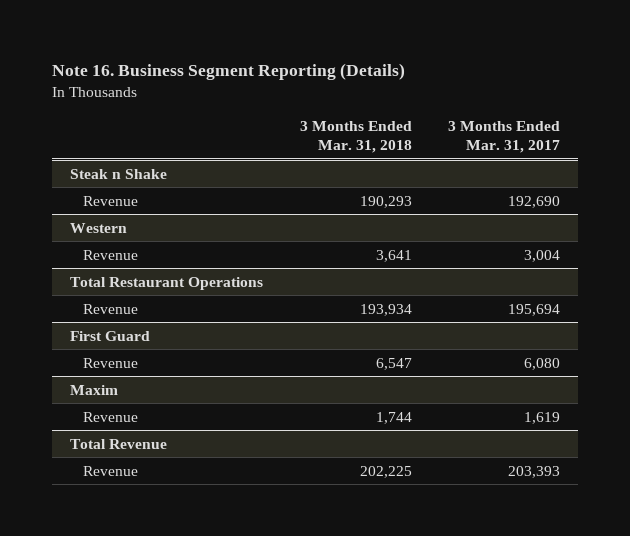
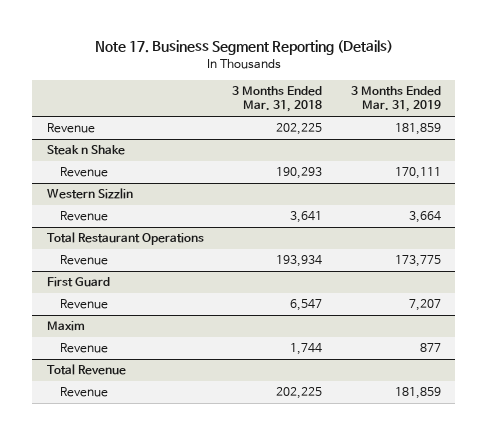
[52,63,406,81] Note 16. Business Segment Reporting (Details) -> [94,40,393,56] Note 17. Business Segment Reporting (Details)
[448,120,561,153] 3 Months Ended Mar. 31, 2017 -> none
none -> [350,86,441,113] 3 Months Ended Mar. 31, 2019
none -> [46,123,95,134] Revenue
[70,222,128,233] Western -> [46,188,133,200] Western Sizzlin

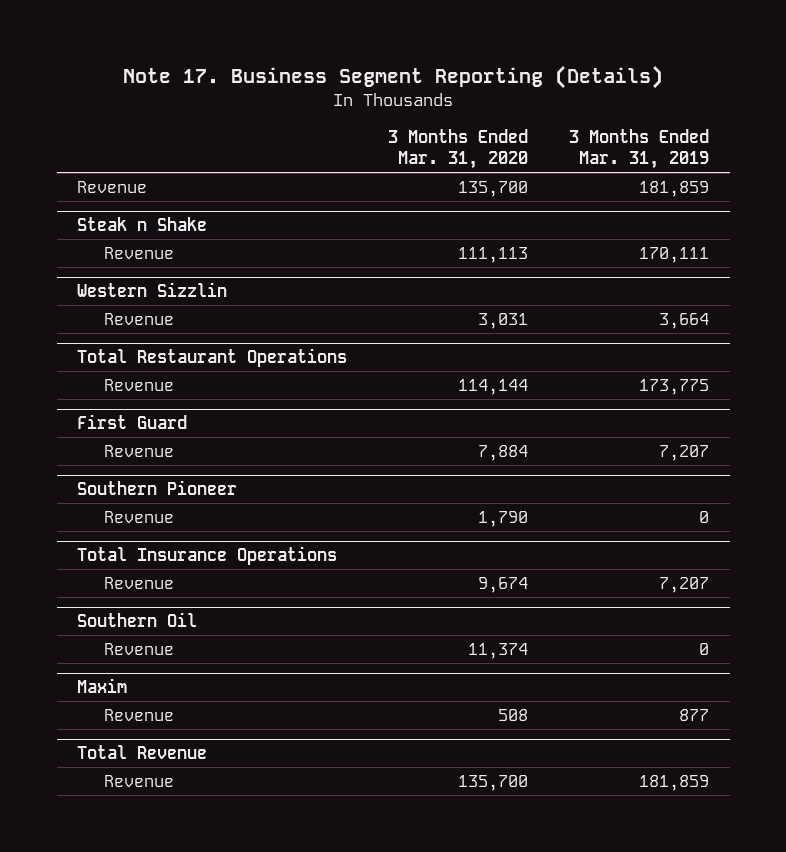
[232,86,323,113] 3 Months Ended Mar. 31, 2018 -> none
none -> [388,129,529,170] 3 Months Ended Mar. 31, 2020
none -> [77,480,238,496] Southern Pioneer
none -> [104,510,175,523] Revenue
none -> [77,546,338,566] Total Insurance Operations
none -> [104,576,175,589] Revenue
none -> [77,612,198,628] Southern Oil
none -> [104,642,175,655] Revenue

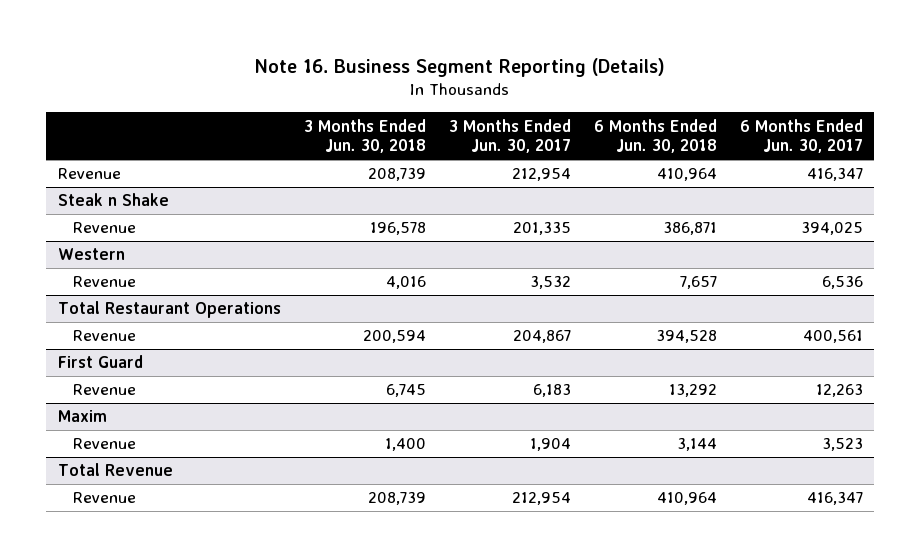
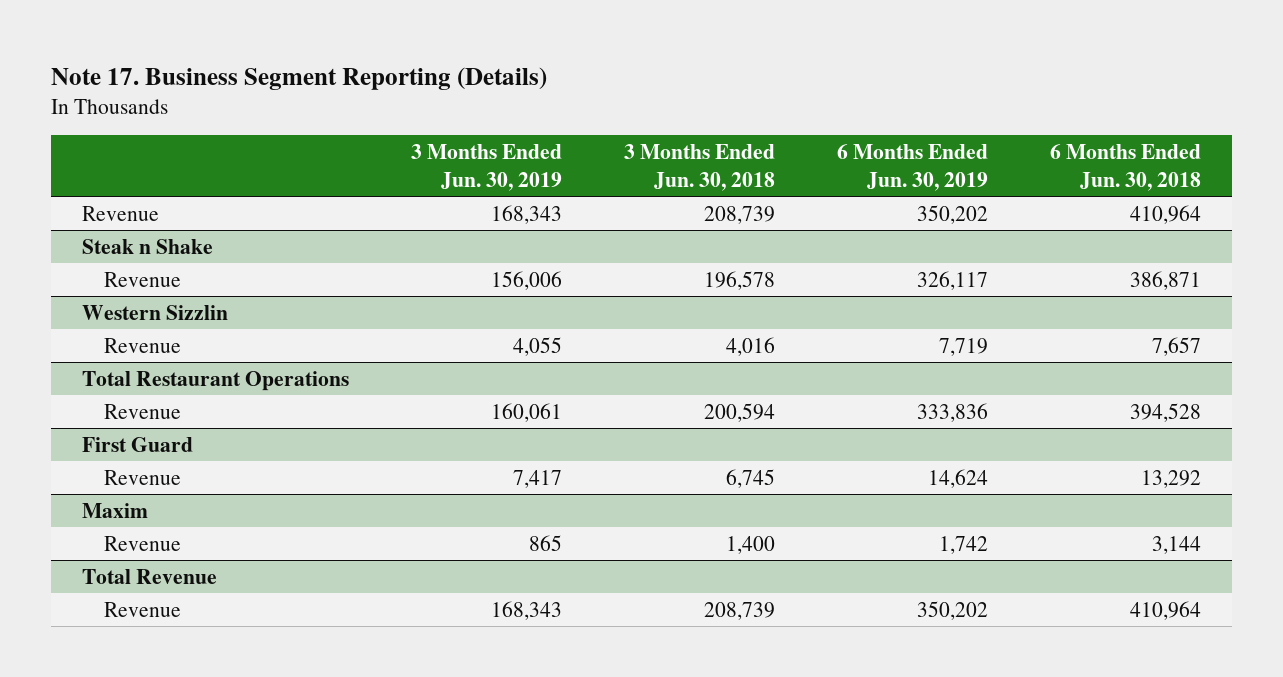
[254,57,666,77] Note 16. Business Segment Reporting (Details) -> [51,66,548,90] Note 17. Business Segment Reporting (Details)
[448,118,571,154] 3 Months Ended Jun. 30, 2017 -> none
[739,118,863,154] 6 Months Ended Jun. 30, 2017 -> none
none -> [411,144,563,191] 3 Months Ended Jun. 30, 2019
none -> [836,144,988,191] 6 Months Ended Jun. 30, 2019
[57,248,125,261] Western -> [82,304,229,320] Western Sizzlin

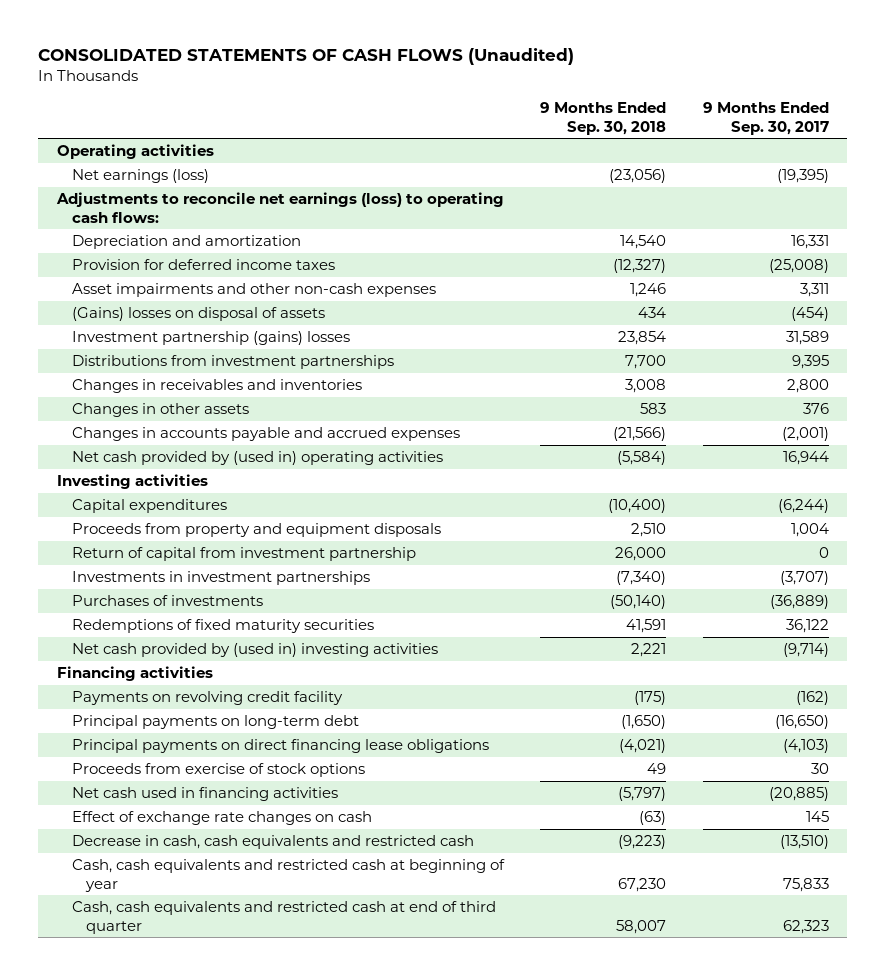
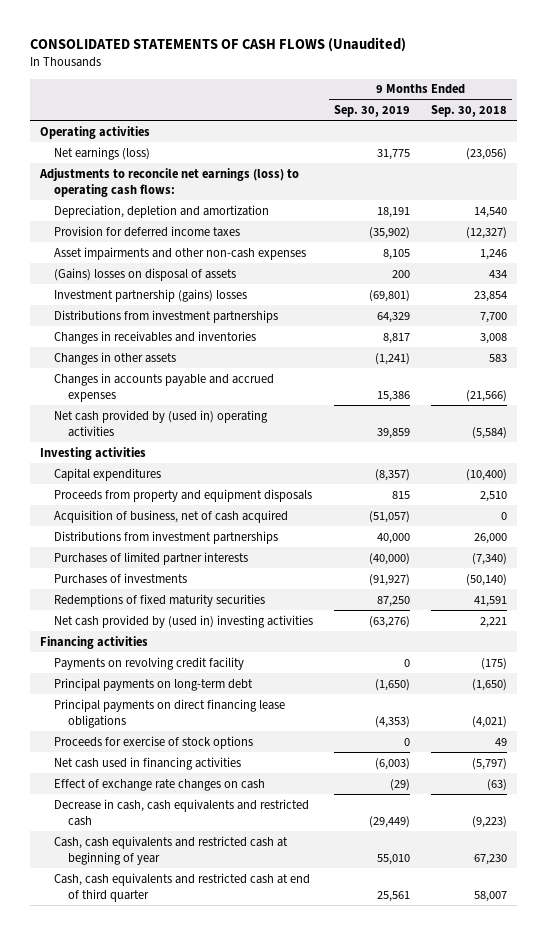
[702,102,829,135] 9 Months Ended Sep. 30, 2017 -> none
none -> [334,105,411,118] Sep. 30, 2019
[71,235,301,250] Depreciation and amortization -> [54,204,270,218] Depreciation, depletion and amortization
[71,547,416,562] Return of capital from investment partnership -> none
none -> [54,509,289,523] Acquisition of business, net of cash acquired
none -> [54,530,279,544] Distributions from investment partnerships
[71,571,370,586] Investments in investment partnerships -> [54,551,249,565] Purchases of limited partner interests
[71,763,365,778] Proceeds from exercise of stock options -> [54,735,254,749] Proceeds for exercise of stock options

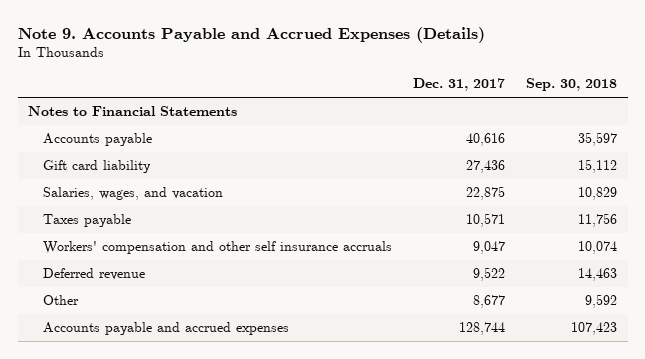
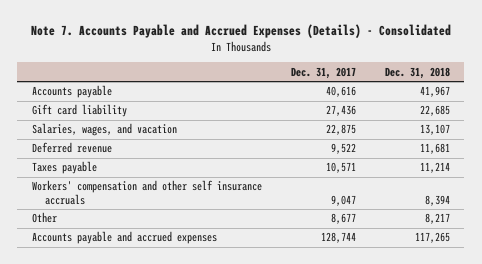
[17,26,485,43] Note 9. Accounts Payable and Accrued Expenses (Details) -> [30,24,451,39] Note 7. Accounts Payable and Accrued Expenses (Details) - Consolidated
[526,78,618,92] Sep. 30, 2018 -> none
none -> [384,66,450,79] Dec. 31, 2018
[28,105,238,116] Notes to Financial Statements -> none
[43,267,146,280] Deferred revenue -> [31,142,112,154] Deferred revenue

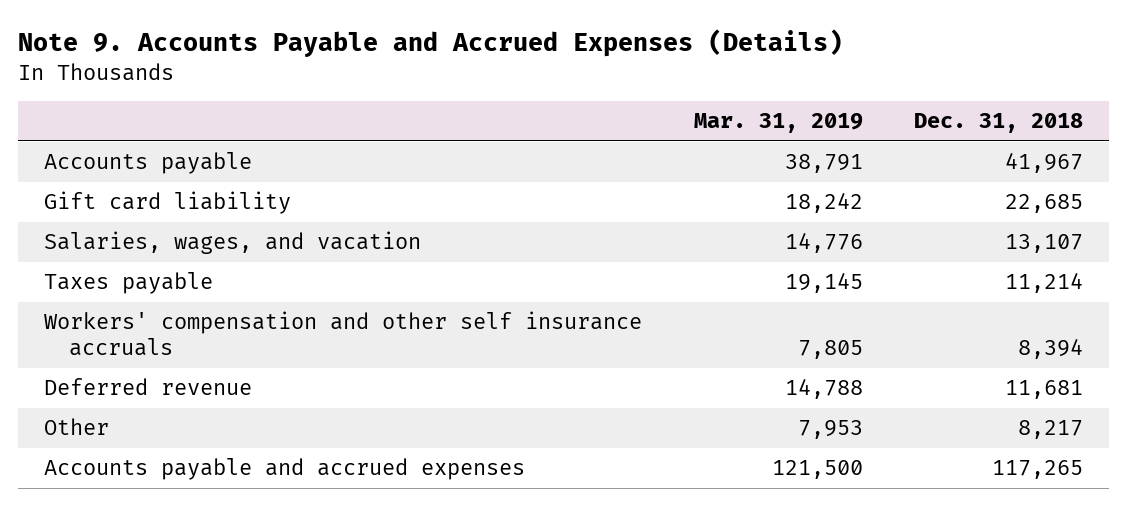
[30,24,451,39] Note 7. Accounts Payable and Accrued Expenses (Details) - Consolidated -> [18,29,844,58] Note 9. Accounts Payable and Accrued Expenses (Details)
[290,66,356,79] Dec. 31, 2017 -> none
none -> [693,113,863,134] Mar. 31, 2019
[31,142,112,154] Deferred revenue -> [43,378,252,396] Deferred revenue

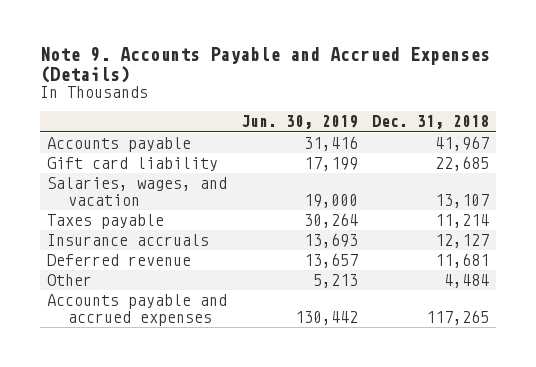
[693,113,863,134] Mar. 31, 2019 -> none
none -> [240,115,358,130] Jun. 30, 2019
[43,311,642,357] Workers' compensation and other self insurance accruals -> [47,234,210,247] Insurance accruals
[1018,339,1084,360] 8,394 -> [434,234,489,249] 12,127
[1018,420,1084,440] 8,217 -> [443,274,489,289] 4,484

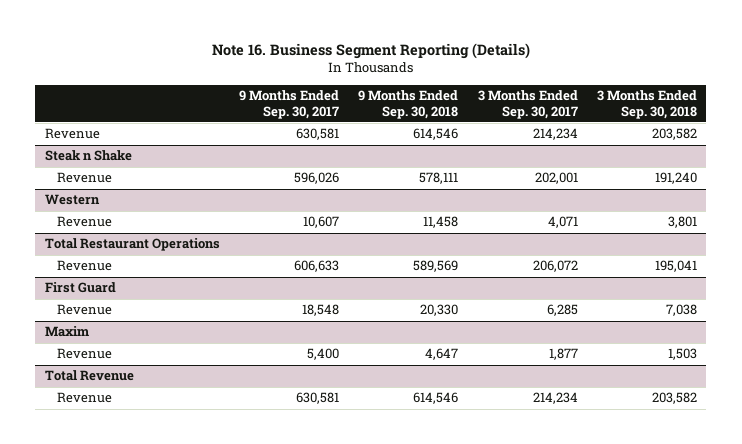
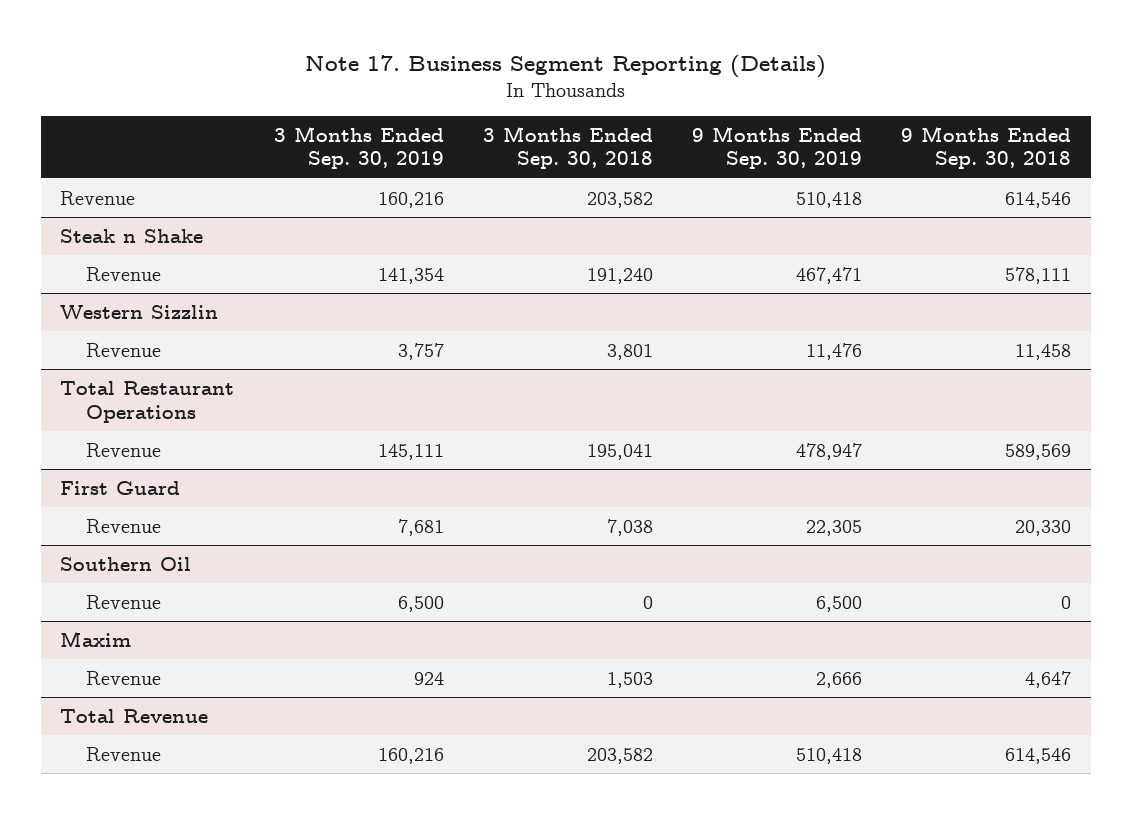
[211,42,530,59] Note 16. Business Segment Reporting (Details) -> [304,54,826,78] Note 17. Business Segment Reporting (Details)
[239,90,340,119] 9 Months Ended Sep. 30, 2017 -> none
[477,90,578,119] 3 Months Ended Sep. 30, 2017 -> none
none -> [273,125,444,170] 3 Months Ended Sep. 30, 2019
none -> [691,125,862,170] 9 Months Ended Sep. 30, 2019
[44,194,100,206] Western -> [60,304,219,319] Western Sizzlin
none -> [60,556,192,571] Southern Oil
none -> [85,594,161,609] Revenue

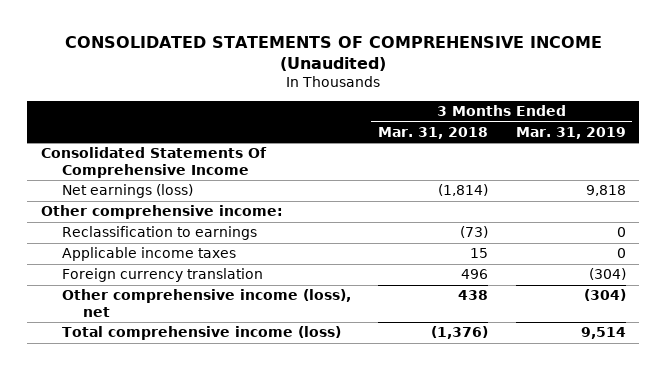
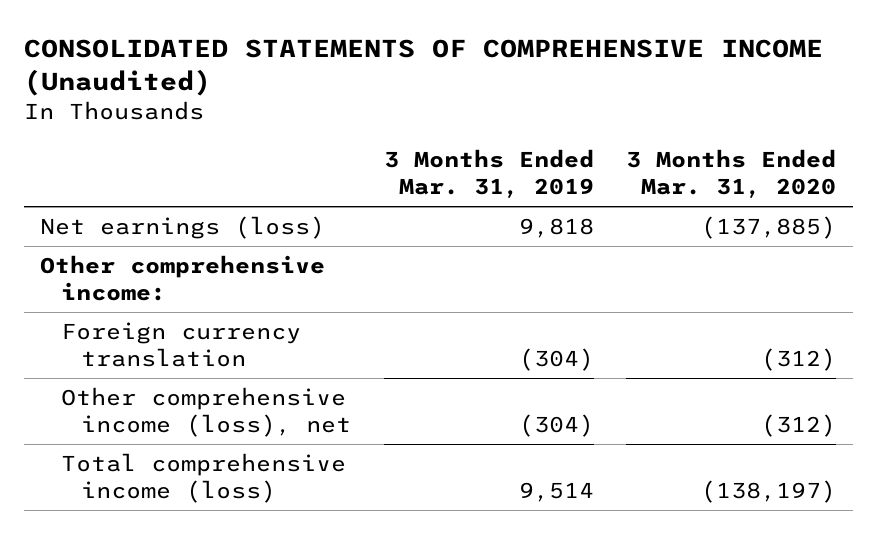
[378,126,489,139] Mar. 31, 2018 -> none
none -> [626,149,837,199] 3 Months Ended Mar. 31, 2020
[40,147,267,178] Consolidated Statements Of Comprehensive Income -> none
[61,226,257,241] Reclassification to earnings -> none
[61,247,236,262] Applicable income taxes -> none

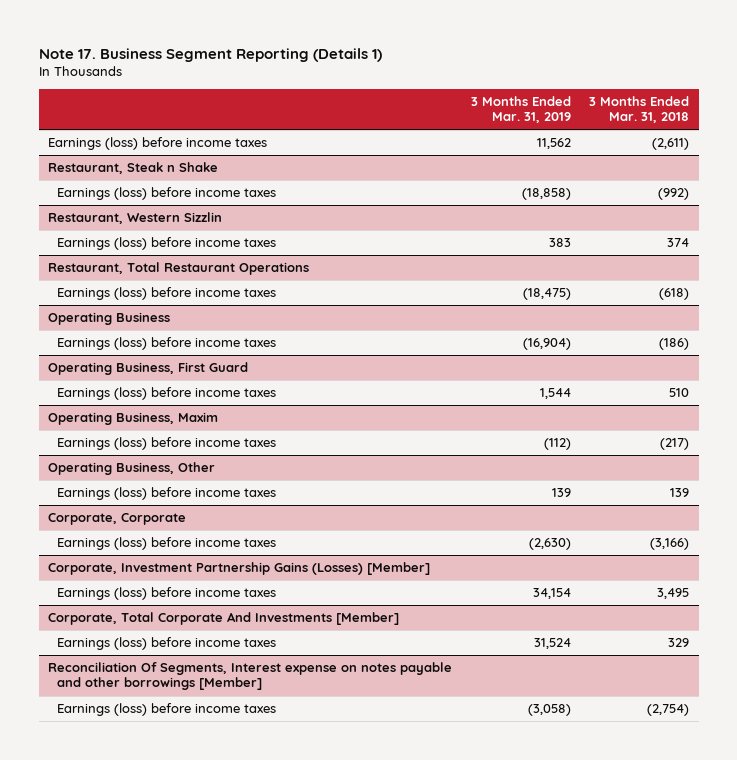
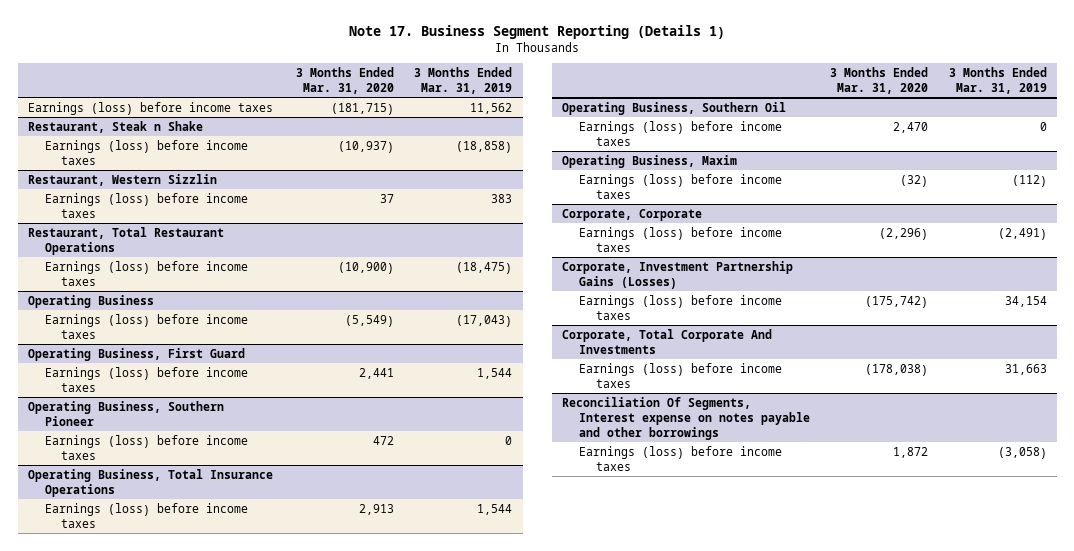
[589,96,690,124] 3 Months Ended Mar. 31, 2018 -> none
none -> [295,66,394,95] 3 Months Ended Mar. 31, 2020
[522,338,571,351] (16,904) -> [456,314,513,327] (17,043)
none -> [27,400,224,426] Operating Business, Southern Pioneer
none -> [44,434,248,460] Earnings (loss) before income taxes
none -> [27,468,273,497] Operating Business, Total Insurance Operations
none -> [44,502,248,528] Earnings (loss) before income taxes
none -> [562,101,787,115] Operating Business, Southern Oil
none -> [578,120,782,146] Earnings (loss) before income taxes
[47,462,215,476] Operating Business, Other -> none
[57,487,277,501] Earnings (loss) before income taxes -> none
[528,538,571,551] (2,630) -> [997,227,1047,240] (2,491)
[47,562,430,576] Corporate, Investment Partnership Gains (Losses) [Member] -> [562,260,794,289] Corporate, Investment Partnership Gains (Losses)
[47,612,399,626] Corporate, Total Corporate And Investments [Member] -> [562,328,773,354] Corporate, Total Corporate And Investments
[533,638,571,650] 31,524 -> [1004,363,1047,375] 31,663
[47,662,452,691] Reconciliation Of Segments, Interest expense on notes payable and other borrowings [Member] -> [562,396,810,440] Reconciliation Of Segments, Interest expense on notes payable and other borrowings

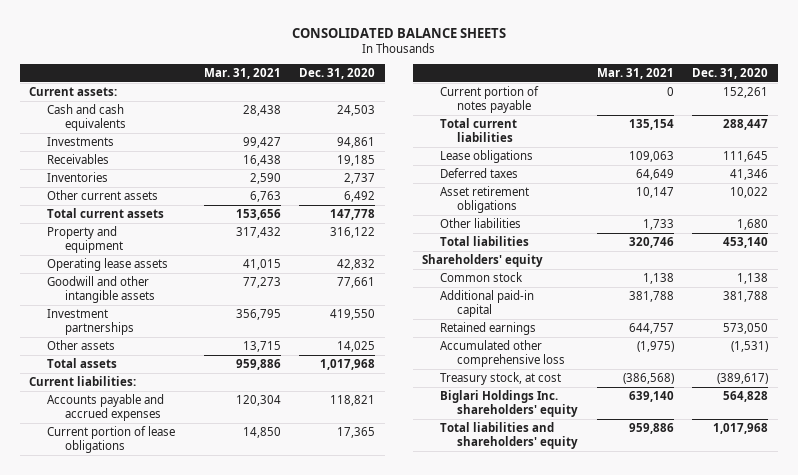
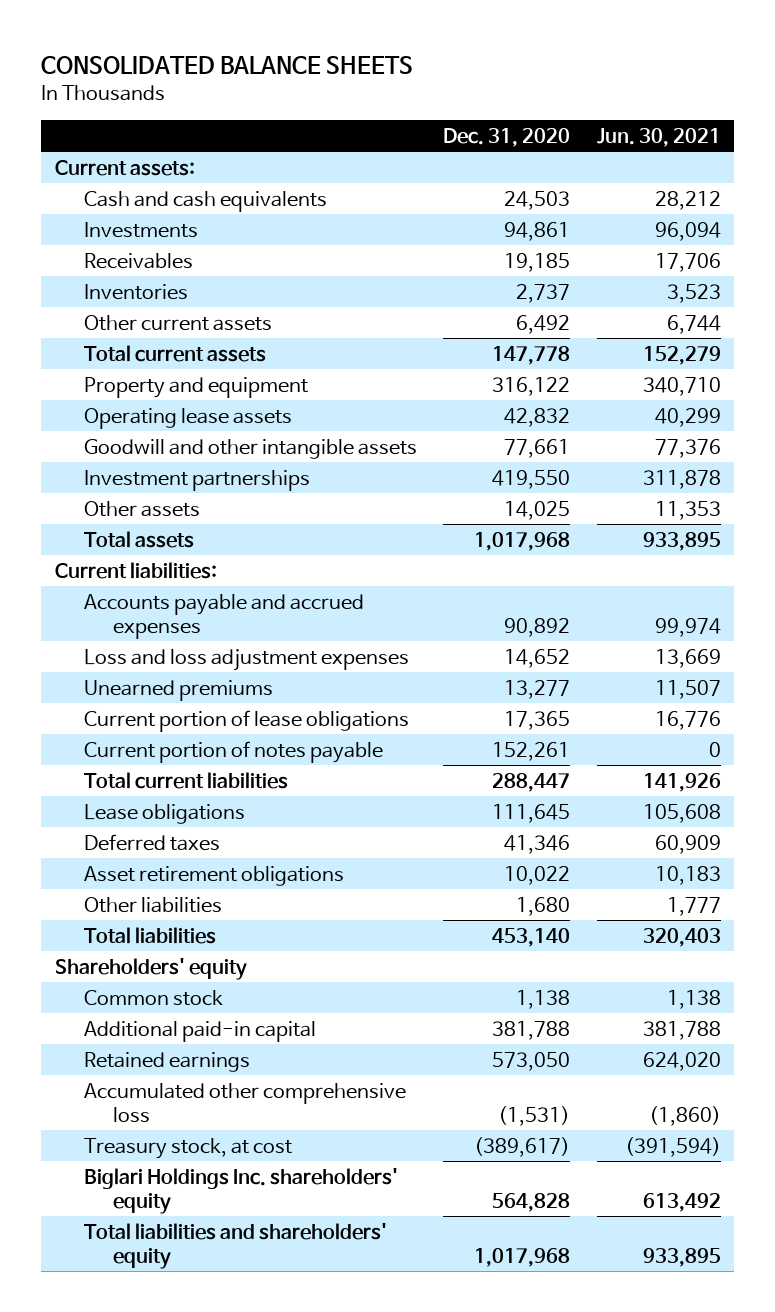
[204,68,282,80] Mar. 31, 2021 -> none
none -> [596,128,721,148] Jun. 30, 2021
[330,394,376,406] 118,821 -> [504,618,571,638] 90,892
none -> [83,648,409,671] Loss and loss adjustment expenses
none -> [83,679,273,701] Unearned premiums

